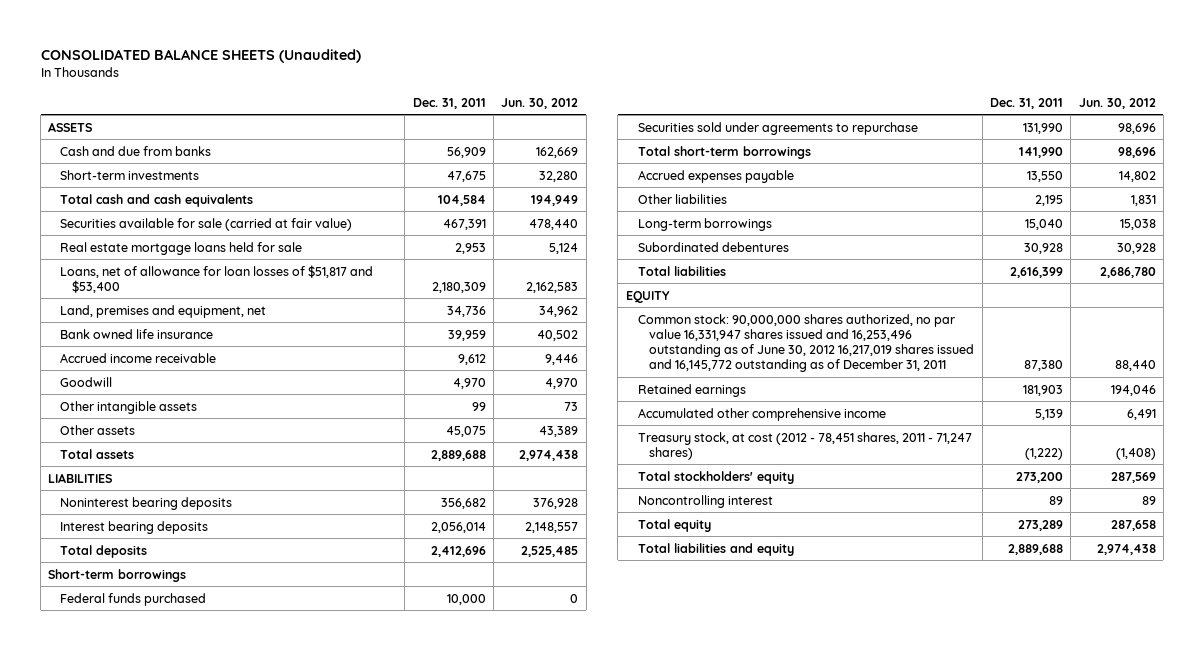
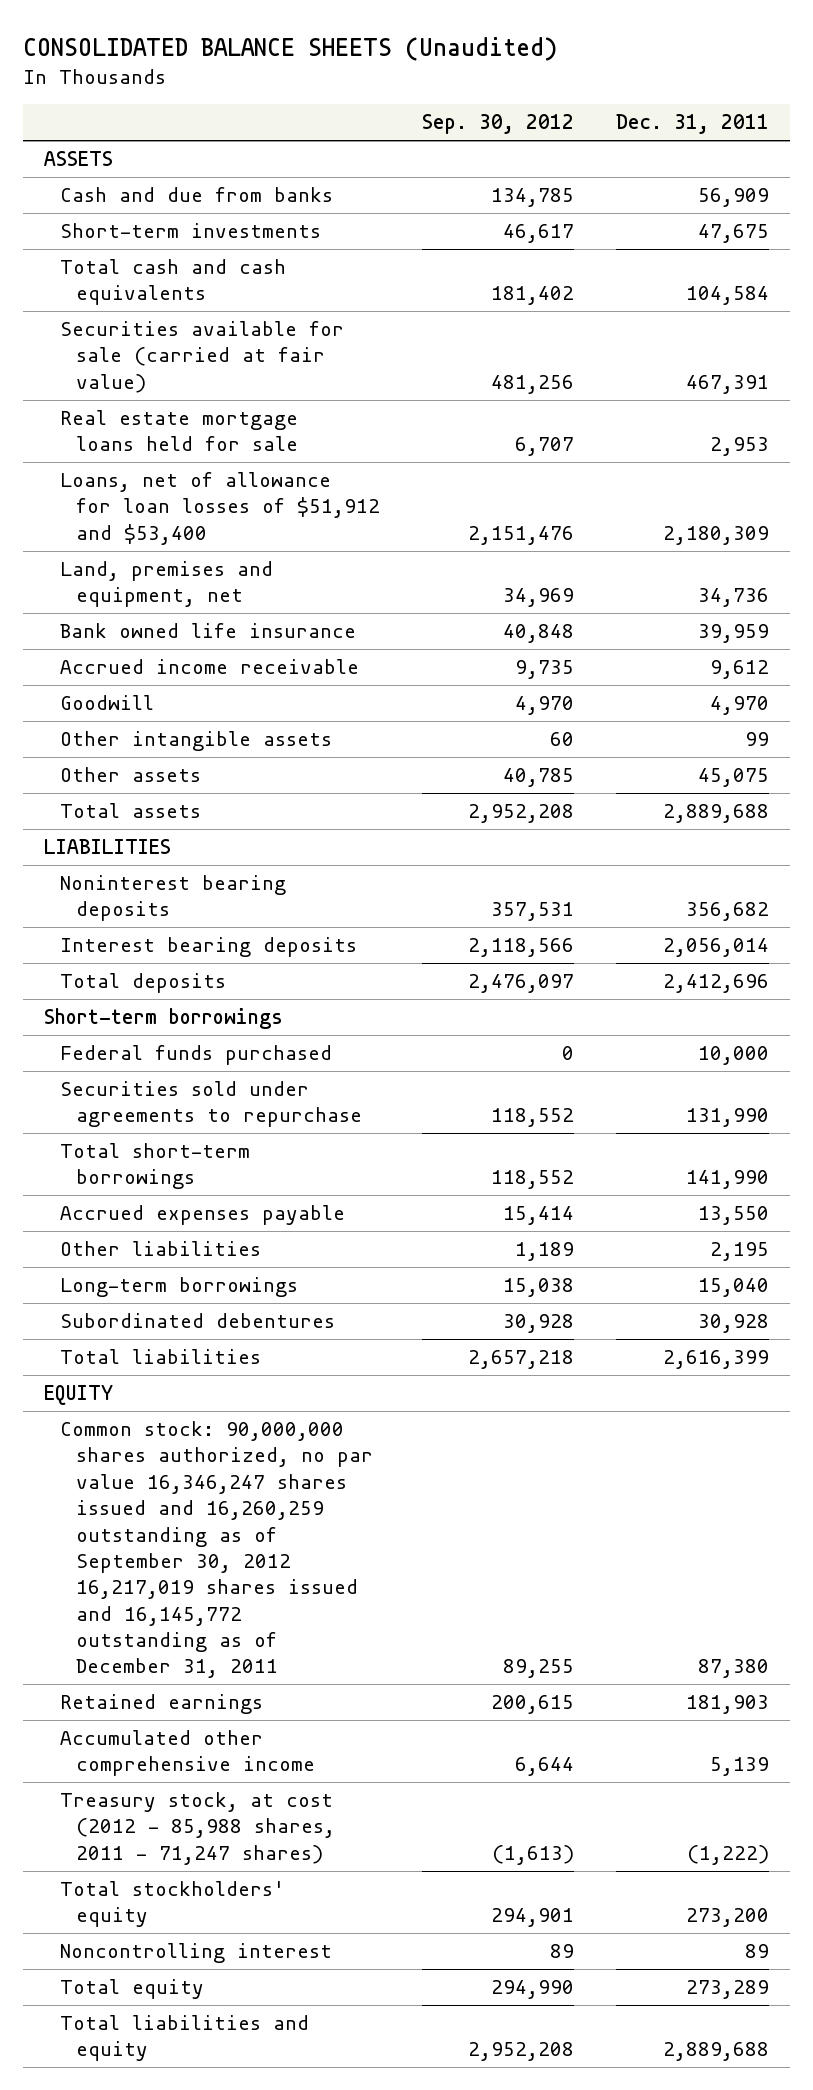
[501,97,579,109] Jun. 30, 2012 -> none
none -> [421,114,574,135] Sep. 30, 2012
[60,264,374,293] Loans, net of allowance for loan losses of $51,817 and $53,400 -> [60,472,380,545] Loans, net of allowance for loan losses of $51,912 and $53,400
[637,313,975,372] Common stock: 90,000,000 shares authorized, no par value 16,331,947 shares issued and 16,253,496 outstanding as of June 30, 2012 16,217,019 shares issued and 16,145,772 outstanding as of December 31, 2011 -> [60,1421,373,1679] Common stock: 90,000,000 shares authorized, no par value 16,346,247 shares issued and 16,260,259 outstanding as of September 30, 2012 16,217,019 shares issued and 16,145,772 outstanding as of December 31, 2011
[637,431,972,460] Treasury stock, at cost (2012 - 78,451 shares, 2011 - 71,247 shares) -> [60,1792,335,1865] Treasury stock, at cost (2012 - 85,988 shares, 2011 - 71,247 shares)

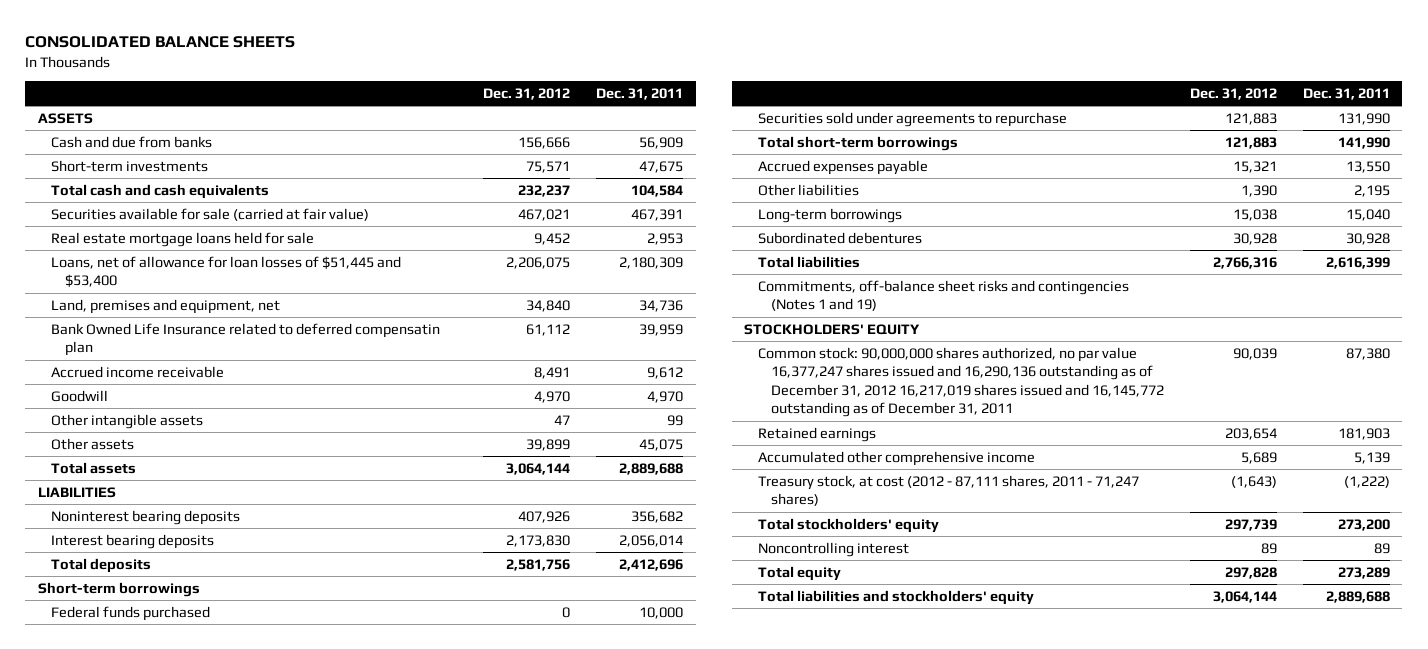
[23,36,558,61] CONSOLIDATED BALANCE SHEETS (Unaudited) -> [25,36,296,49] CONSOLIDATED BALANCE SHEETS
[421,114,574,135] Sep. 30, 2012 -> none
none -> [483,87,571,100] Dec. 31, 2012
[60,472,380,545] Loans, net of allowance for loan losses of $51,912 and $53,400 -> [51,255,402,289] Loans, net of allowance for loan losses of $51,445 and $53,400
[60,623,357,639] Bank owned life insurance -> [51,322,441,357] Bank Owned Life Insurance related to deferred compensatin plan
none -> [757,279,1129,312] Commitments, off-balance sheet risks and contingencies (Notes 1 and 19)
[44,1385,114,1406] EQUITY -> [744,323,921,335] STOCKHOLDERS' EQUITY
[60,1421,373,1679] Common stock: 90,000,000 shares authorized, no par value 16,346,247 shares issued and 16,260,259 outstanding as of September 30, 2012 16,217,019 shares issued and 16,145,772 outstanding as of December 31, 2011 -> [757,346,1165,418] Common stock: 90,000,000 shares authorized, no par value 16,377,247 shares issued and 16,290,136 outstanding as of December 31, 2012 16,217,019 shares issued and 16,145,772 outstanding as of December 31, 2011
[60,1792,335,1865] Treasury stock, at cost (2012 - 85,988 shares, 2011 - 71,247 shares) -> [757,474,1139,507] Treasury stock, at cost (2012 - 87,111 shares, 2011 - 71,247 shares)
[60,2015,310,2062] Total liabilities and equity -> [757,589,1034,605] Total liabilities and stockholders' equity

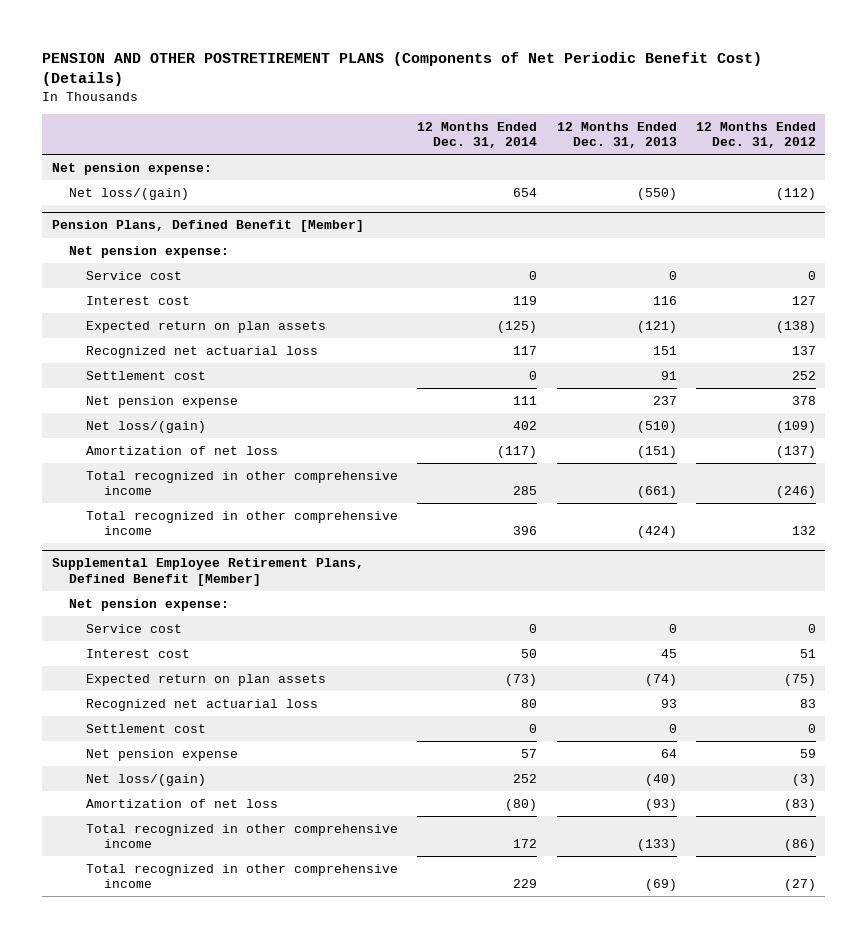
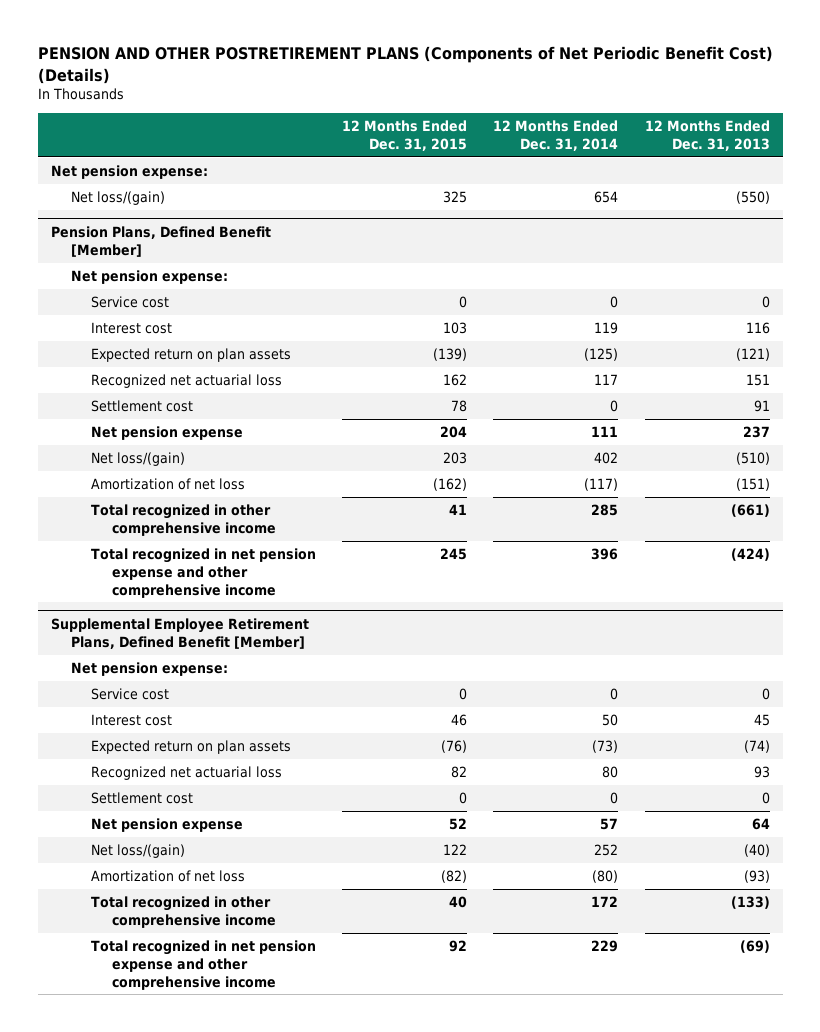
[695,121,816,149] 12 Months Ended Dec. 31, 2012 -> none
none -> [342,120,468,151] 12 Months Ended Dec. 31, 2015
[86,510,399,536] Total recognized in other comprehensive income -> [91,547,317,598] Total recognized in net pension expense and other comprehensive income
[86,863,399,889] Total recognized in other comprehensive income -> [91,939,317,990] Total recognized in net pension expense and other comprehensive income

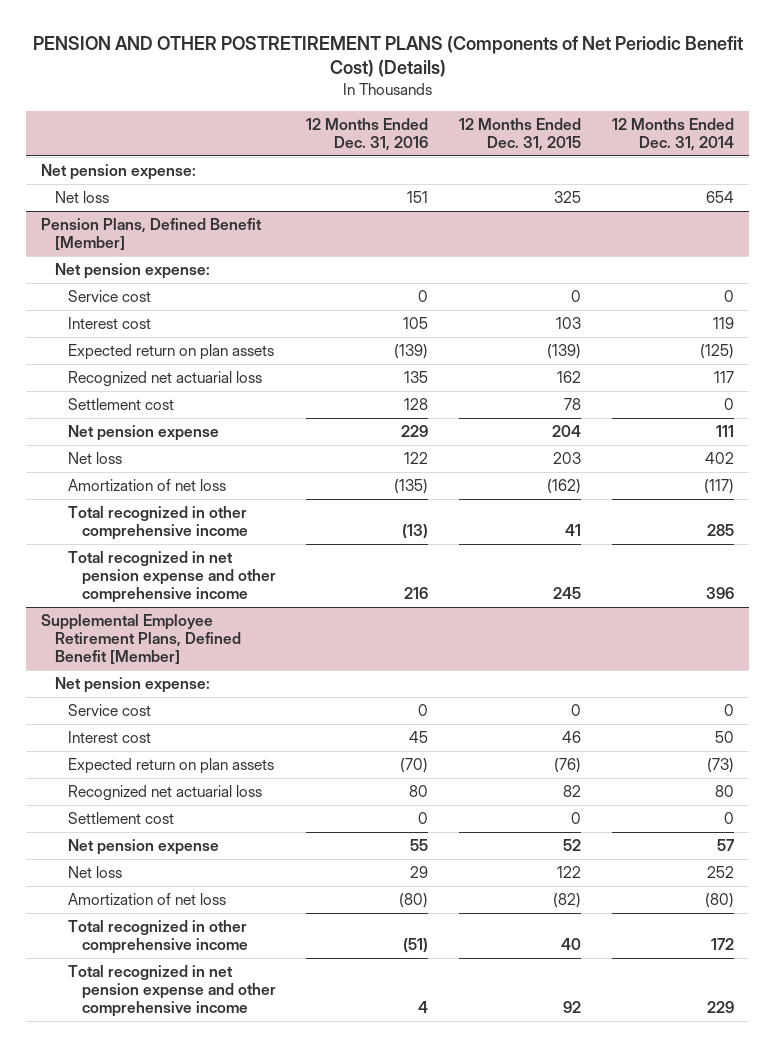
[644,120,770,151] 12 Months Ended Dec. 31, 2013 -> none
none -> [306,118,429,152] 12 Months Ended Dec. 31, 2016
[71,190,166,205] Net loss/(gain) -> [54,190,109,203] Net loss
[91,451,186,466] Net loss/(gain) -> [68,451,123,464] Net loss
[91,843,186,858] Net loss/(gain) -> [68,865,123,878] Net loss

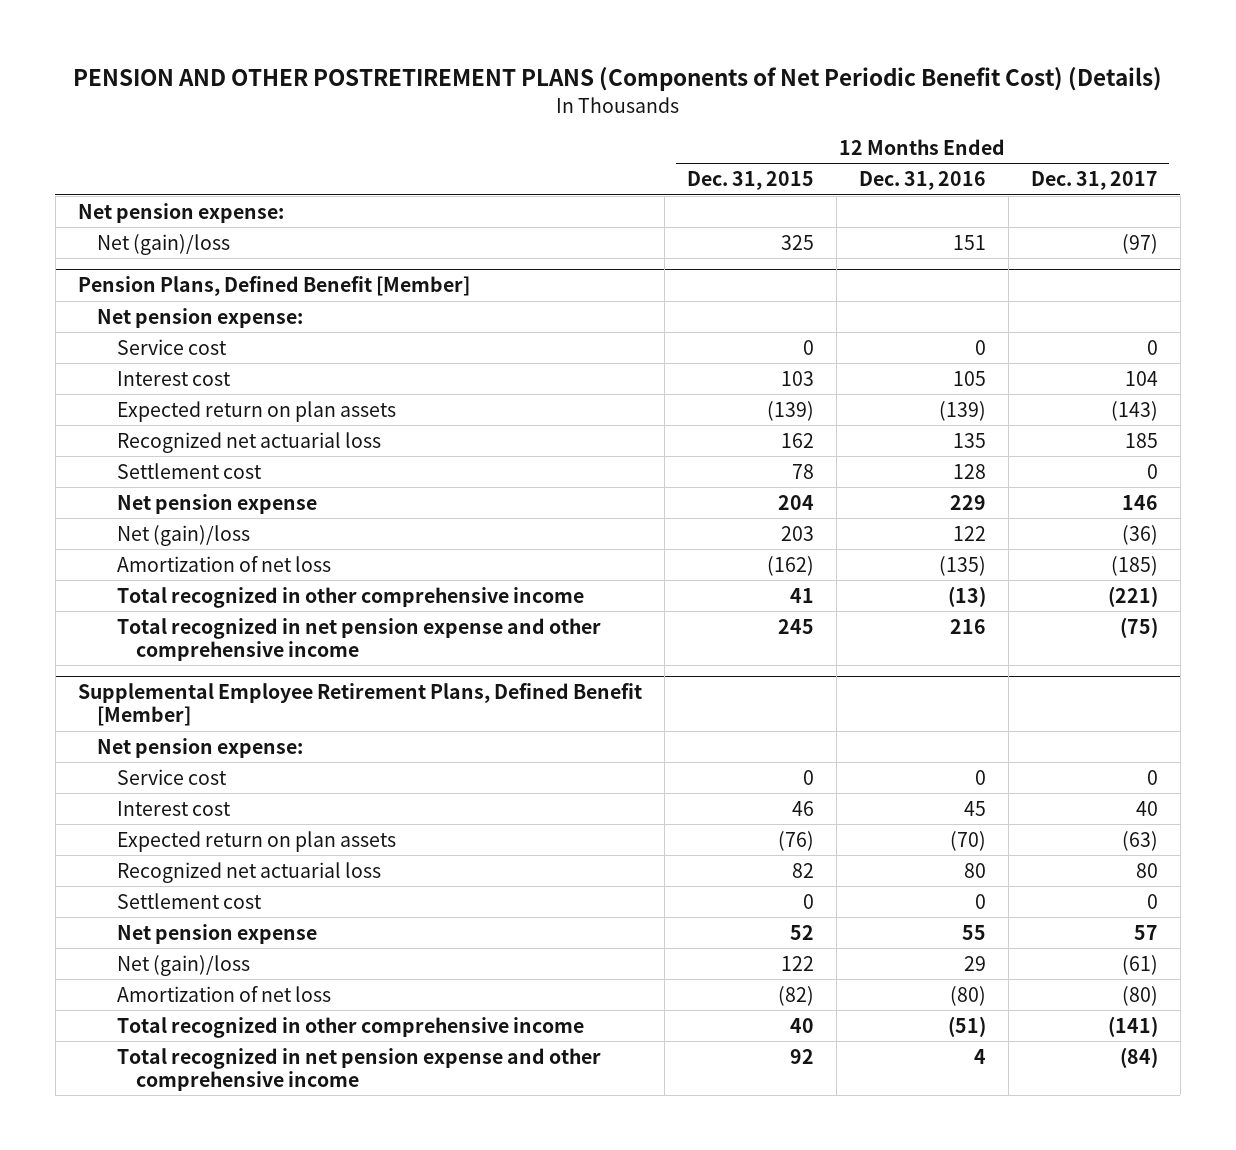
[611,118,734,152] 12 Months Ended Dec. 31, 2014 -> none
none -> [1030,171,1158,191] Dec. 31, 2017
[54,190,109,203] Net loss -> [97,233,231,255] Net (gain)/loss
[68,451,123,464] Net loss -> [116,524,250,546] Net (gain)/loss
[68,865,123,878] Net loss -> [116,954,250,976] Net (gain)/loss

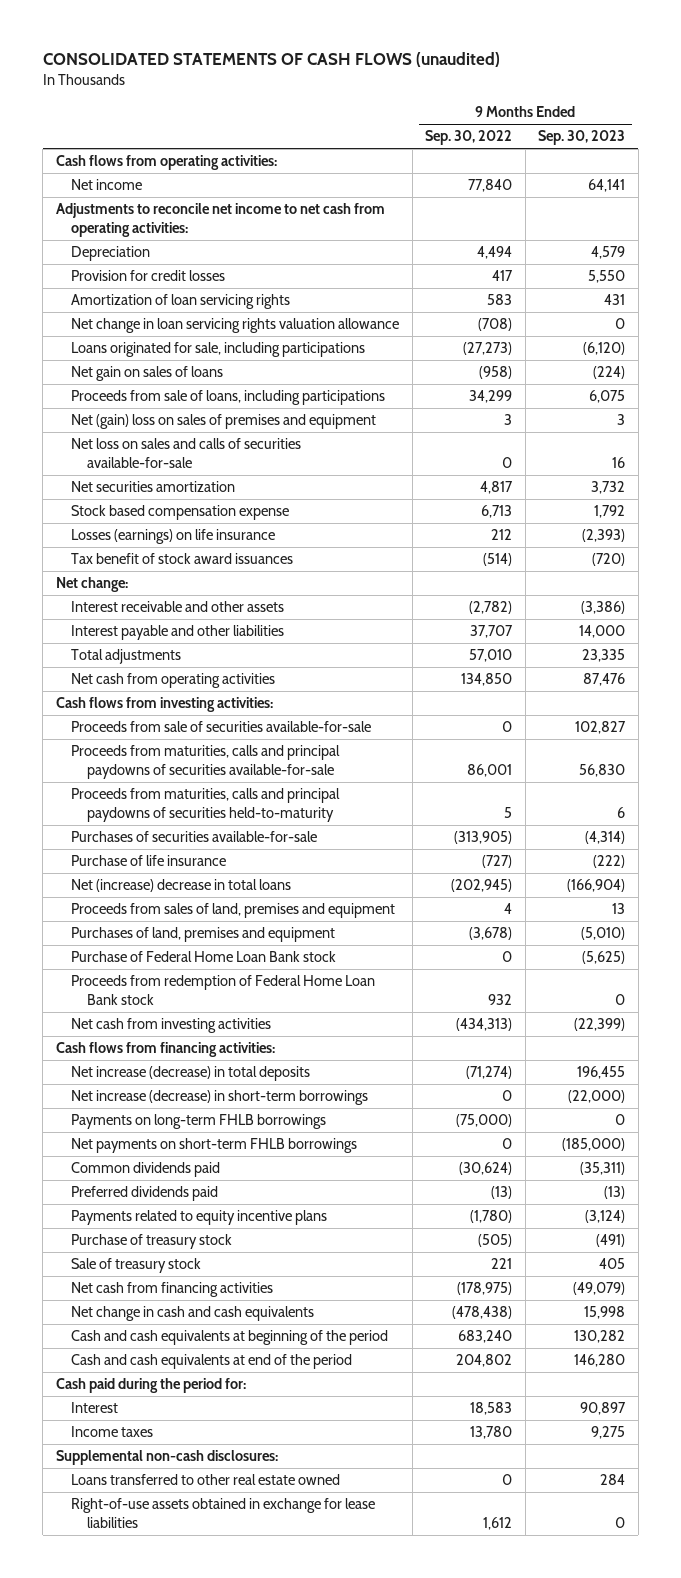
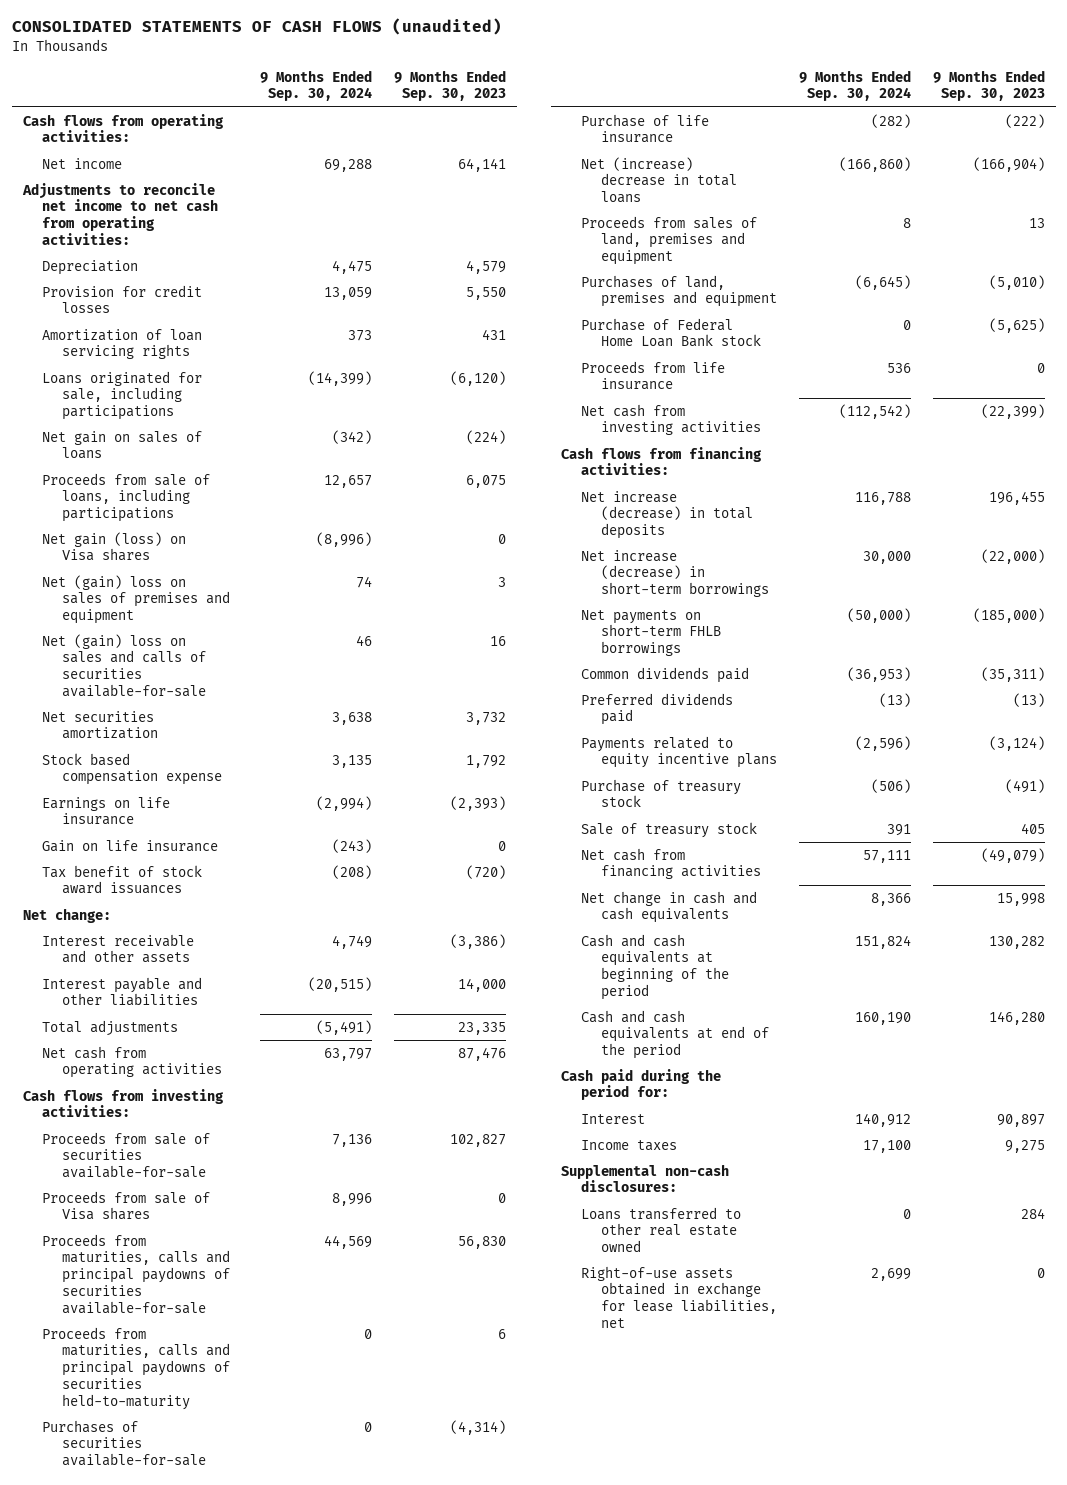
[425,130,513,146] Sep. 30, 2022 -> none
none -> [260,69,373,102] 9 Months Ended Sep. 30, 2024
[71,318,400,334] Net change in loan servicing rights valuation allowance -> none
none -> [42,531,187,562] Net gain (loss) on Visa shares
[71,438,302,468] Net loss on sales and calls of securities available-for-sale -> [42,633,207,697] Net (gain) loss on sales and calls of securities available-for-sale
[71,529,276,545] Losses (earnings) on life insurance -> [42,796,171,826] Earnings on life insurance
none -> [42,839,219,852] Gain on life insurance
none -> [42,1190,211,1221] Proceeds from sale of Visa shares
[71,975,376,1005] Proceeds from redemption of Federal Home Loan Bank stock -> none
none -> [581,360,726,391] Proceeds from life insurance
[71,1114,327,1130] Payments on long-term FHLB borrowings -> none
[71,1498,376,1528] Right-of-use assets obtained in exchange for lease liabilities -> [581,1265,777,1328] Right-of-use assets obtained in exchange for lease liabilities, net

